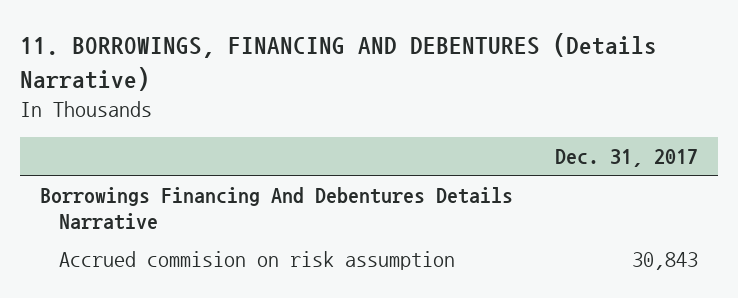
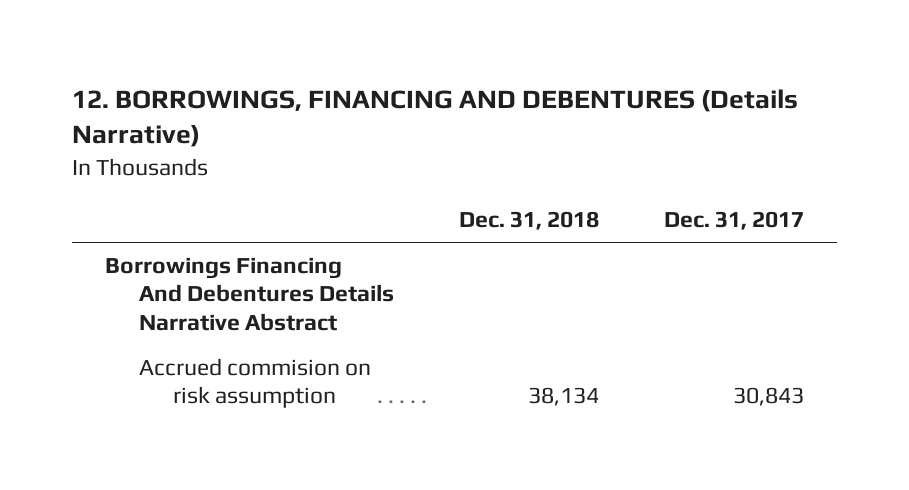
[19,33,657,91] 11. BORROWINGS, FINANCING AND DEBENTURES (Details Narrative) -> [71,88,798,148] 12. BORROWINGS, FINANCING AND DEBENTURES (Details Narrative)
none -> [459,211,600,231] Dec. 31, 2018
[40,186,514,230] Borrowings Financing And Debentures Details Narrative -> [104,256,394,332] Borrowings Financing And Debentures Details Narrative Abstract

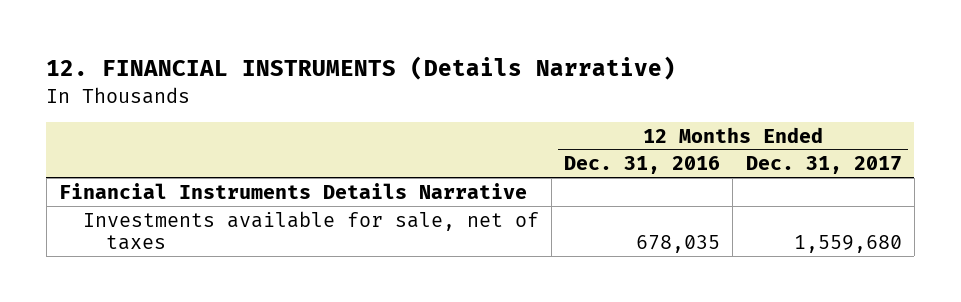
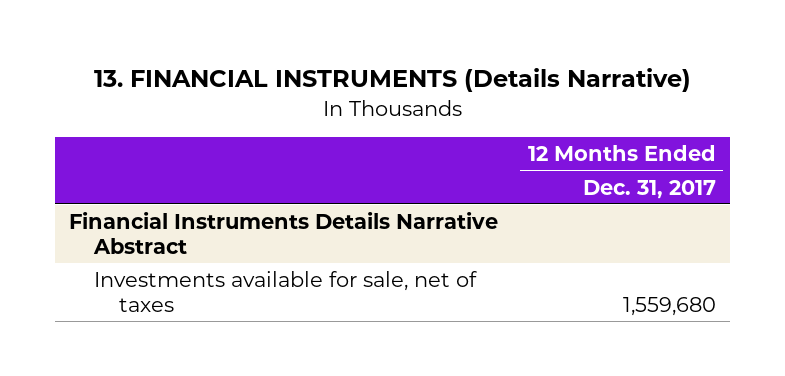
[46,56,677,81] 12. FINANCIAL INSTRUMENTS (Details Narrative) -> [93,68,691,93] 13. FINANCIAL INSTRUMENTS (Details Narrative)
[564,156,721,175] Dec. 31, 2016 -> none
[59,182,528,199] Financial Instruments Details Narrative -> [69,212,499,255] Financial Instruments Details Narrative Abstract

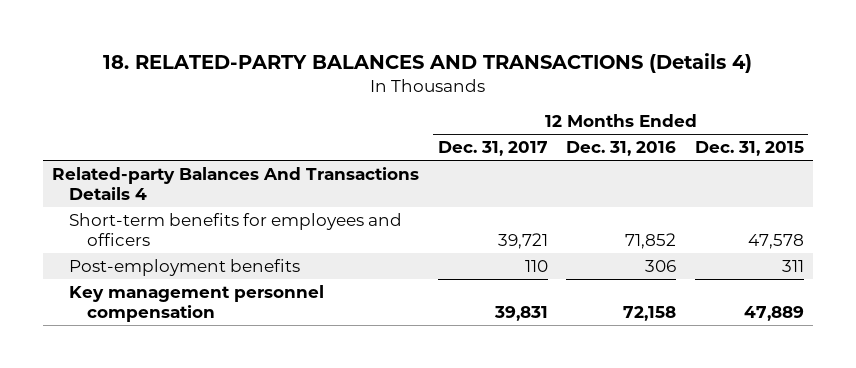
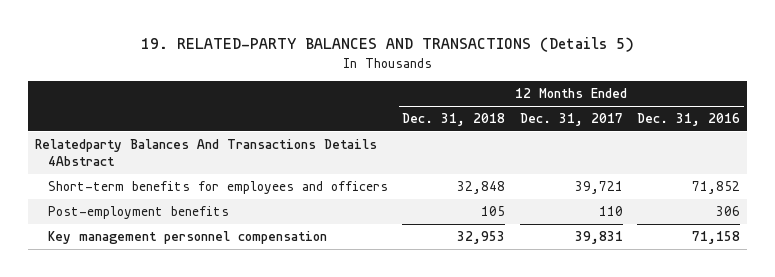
[102,52,752,73] 18. RELATED-PARTY BALANCES AND TRANSACTIONS (Details 4) -> [140,37,634,53] 19. RELATED-PARTY BALANCES AND TRANSACTIONS (Details 5)
[694,141,804,157] Dec. 31, 2015 -> none
none -> [402,113,506,127] Dec. 31, 2018
[52,166,420,200] Related-party Balances And Transactions Details 4 -> [35,139,378,167] Relatedparty Balances And Transactions Details 4Abstract
[623,305,677,321] 72,158 -> [692,231,741,245] 71,158

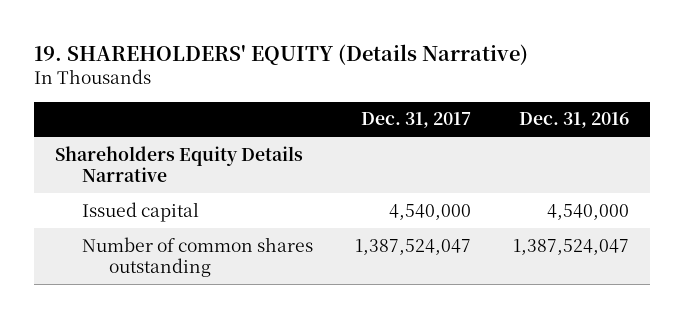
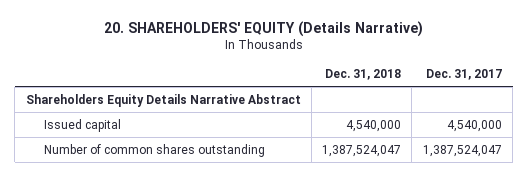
[33,43,528,65] 19. SHAREHOLDERS' EQUITY (Details Narrative) -> [103,21,423,38] 20. SHAREHOLDERS' EQUITY (Details Narrative)
[519,112,630,129] Dec. 31, 2016 -> none
none -> [325,69,402,81] Dec. 31, 2018
[54,145,303,183] Shareholders Equity Details Narrative -> [25,93,301,107] Shareholders Equity Details Narrative Abstract

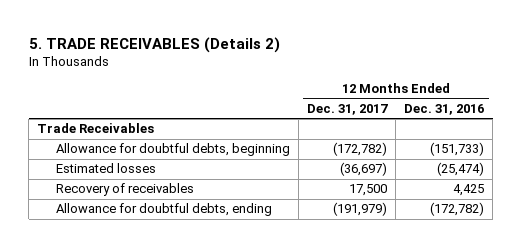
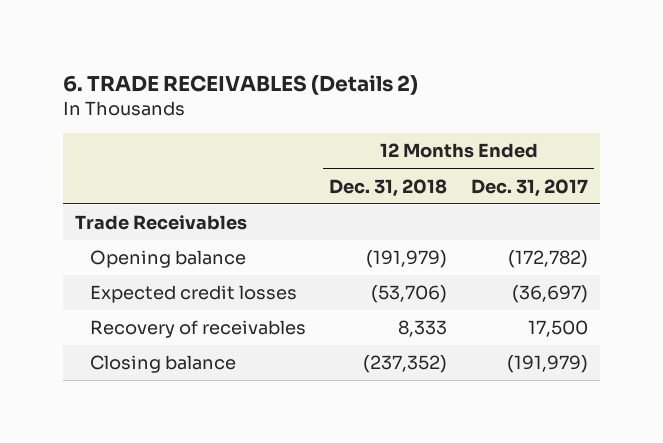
[28,36,280,53] 5. TRADE RECEIVABLES (Details 2) -> [62,74,418,95] 6. TRADE RECEIVABLES (Details 2)
[404,104,485,116] Dec. 31, 2016 -> none
none -> [329,178,448,197] Dec. 31, 2018
[55,143,290,157] Allowance for doubtful debts, beginning -> [89,250,246,269] Opening balance
[55,163,156,174] Estimated losses -> [89,285,297,304] Expected credit losses
[55,203,272,217] Allowance for doubtful debts, ending -> [89,355,236,374] Closing balance

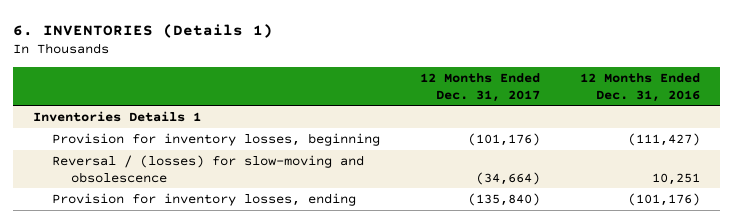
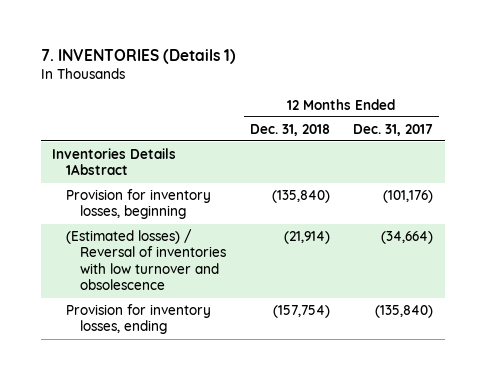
[12,23,273,38] 6. INVENTORIES (Details 1) -> [40,49,236,65] 7. INVENTORIES (Details 1)
[579,73,700,102] 12 Months Ended Dec. 31, 2016 -> none
none -> [249,123,330,136] Dec. 31, 2018
[32,110,201,122] Inventories Details 1 -> [52,147,177,176] Inventories Details 1Abstract
[51,154,364,183] Reversal / (losses) for slow-moving and obsolescence -> [66,228,227,291] (Estimated losses) / Reversal of inventories with low turnover and obsolescence

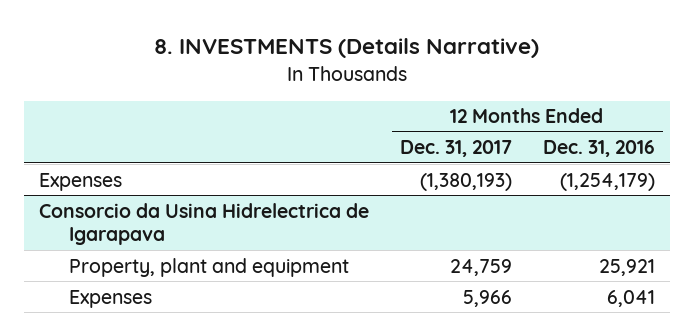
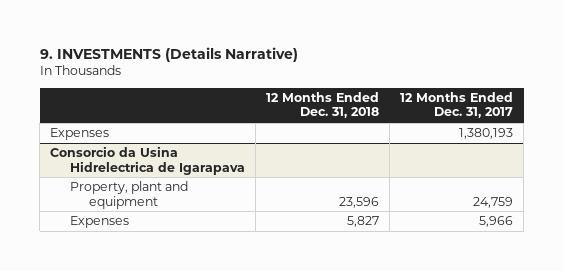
[153,38,539,59] 8. INVESTMENTS (Details Narrative) -> [39,46,298,62] 9. INVESTMENTS (Details Narrative)
[542,140,655,158] Dec. 31, 2016 -> none
none -> [266,92,380,119] 12 Months Ended Dec. 31, 2018
[419,172,512,191] (1,380,193) -> [459,128,514,140] 1,380,193

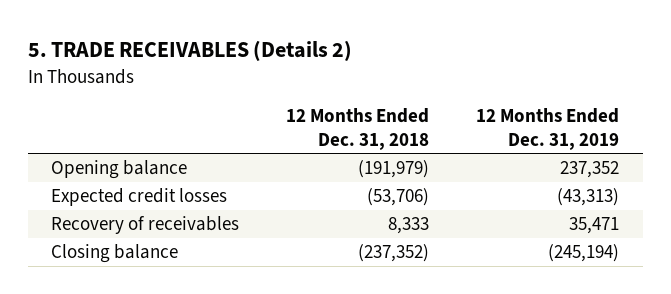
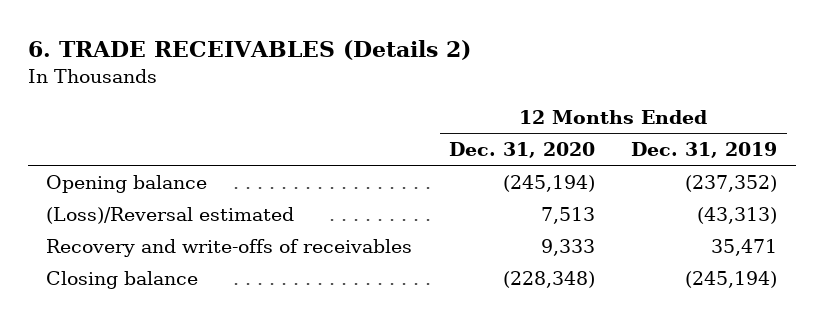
[27,40,352,62] 5. TRADE RECEIVABLES (Details 2) -> [28,40,472,61] 6. TRADE RECEIVABLES (Details 2)
[286,108,430,150] 12 Months Ended Dec. 31, 2018 -> none
none -> [448,142,595,159] Dec. 31, 2020
[560,161,620,179] 237,352 -> [685,174,778,192] (237,352)
[51,188,228,207] Expected credit losses -> [46,206,295,224] (Loss)/Reversal estimated
[51,216,240,235] Recovery of receivables -> [46,238,413,257] Recovery and write-offs of receivables

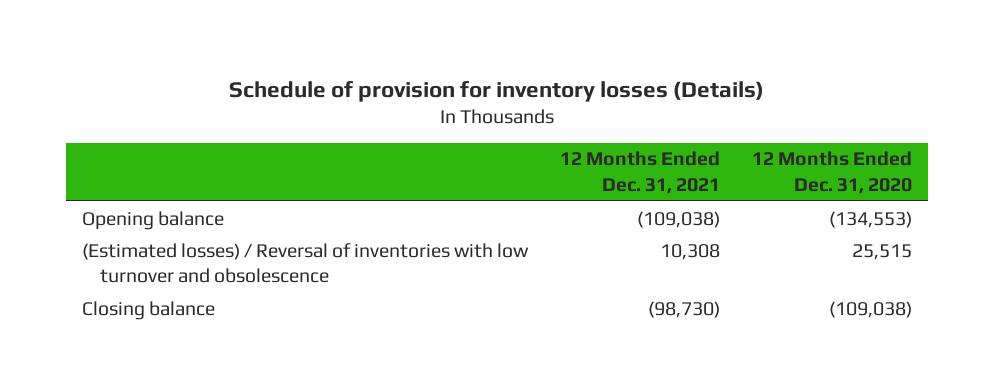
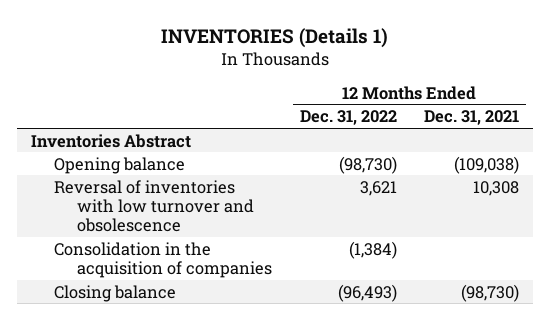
[229,80,765,102] Schedule of provision for inventory losses (Details) -> [160,27,388,48] INVENTORIES (Details 1)
[752,151,913,194] 12 Months Ended Dec. 31, 2020 -> none
none -> [299,110,397,126] Dec. 31, 2022
none -> [30,133,191,148] Inventories Abstract
[82,242,530,284] (Estimated losses) / Reversal of inventories with low turnover and obsolescence -> [54,179,255,233] Reversal of inventories with low turnover and obsolescence
none -> [54,241,273,278] Consolidation in the acquisition of companies

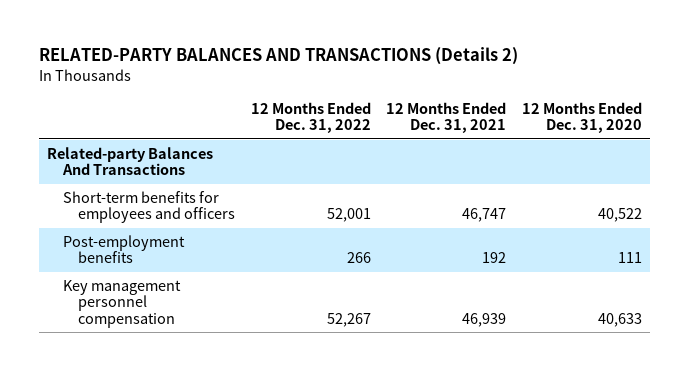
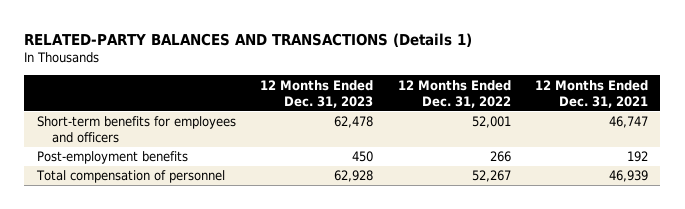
[39,47,519,66] RELATED-PARTY BALANCES AND TRANSACTIONS (Details 2) -> [24,32,473,47] RELATED-PARTY BALANCES AND TRANSACTIONS (Details 1)
[521,101,642,134] 12 Months Ended Dec. 31, 2020 -> none
none -> [260,79,374,108] 12 Months Ended Dec. 31, 2023
[47,146,214,176] Related-party Balances And Transactions -> none
[62,279,181,329] Key management personnel compensation -> [35,170,225,184] Total compensation of personnel

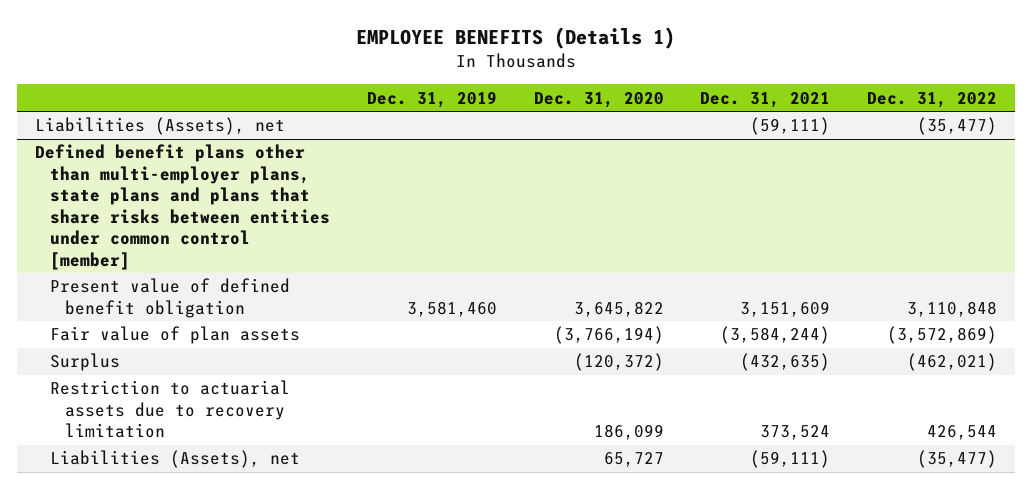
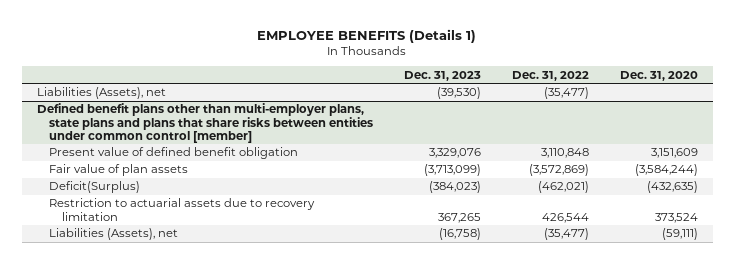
[367,90,498,108] Dec. 31, 2019 -> none
[700,91,831,108] Dec. 31, 2021 -> none
none -> [404,70,482,81] Dec. 31, 2023
[573,300,664,317] 3,645,822 -> [650,148,698,159] 3,151,609
[553,326,664,345] (3,766,194) -> [634,164,698,177] (3,584,244)
[50,353,121,372] Surplus -> [49,181,141,194] Deficit(Surplus)
[573,353,664,372] (120,372) -> [646,181,698,194] (432,635)
[593,424,664,441] 186,099 -> [654,212,698,223] 373,524
[603,452,664,468] 65,727 -> [661,228,698,241] (59,111)

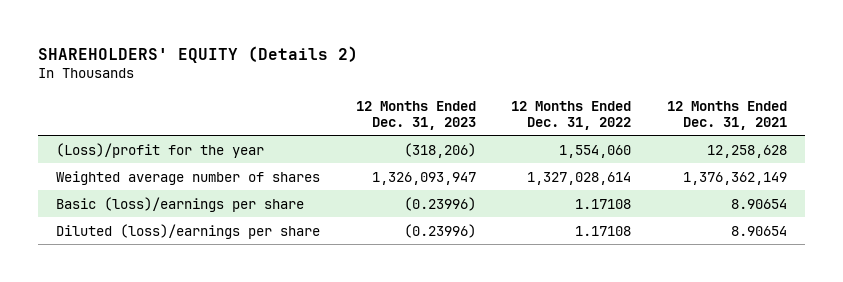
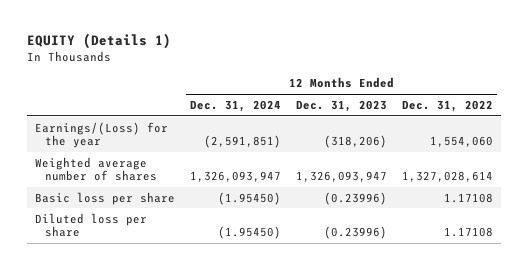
[38,45,359,63] SHAREHOLDERS' EQUITY (Details 2) -> [27,33,172,50] EQUITY (Details 1)
[667,100,788,130] 12 Months Ended Dec. 31, 2021 -> none
none -> [190,99,282,112] Dec. 31, 2024
[56,142,265,158] (Loss)/profit for the year -> [34,121,168,149] Earnings/(Loss) for the year
[56,196,305,212] Basic (loss)/earnings per share -> [34,191,175,205] Basic loss per share
[56,223,321,239] Diluted (loss)/earnings per share -> [34,212,147,238] Diluted loss per share

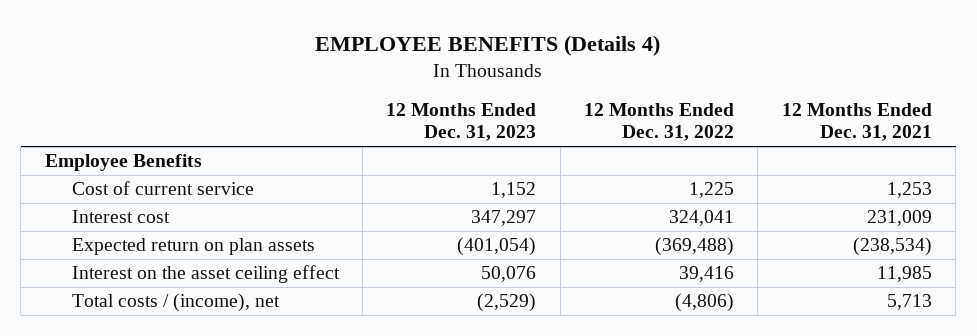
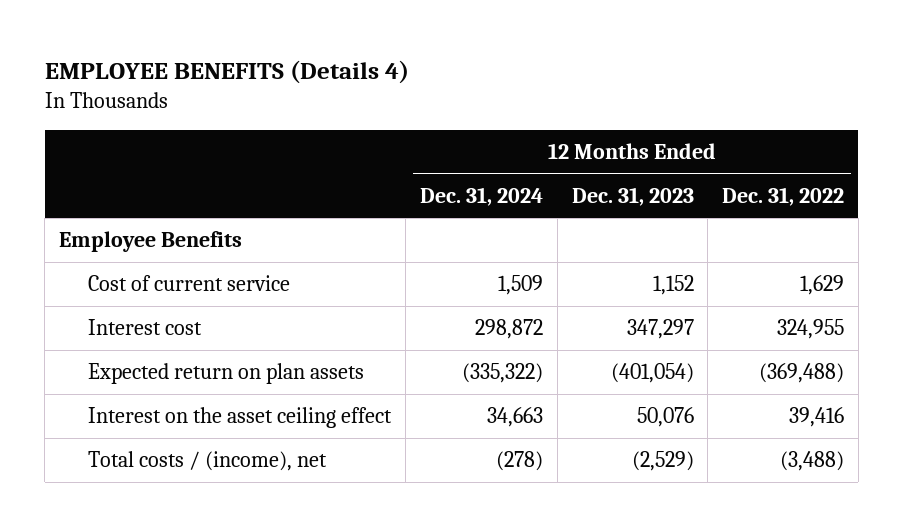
[781,103,932,142] 12 Months Ended Dec. 31, 2021 -> none
none -> [419,186,543,206] Dec. 31, 2024
[689,182,735,199] 1,225 -> [800,275,845,296] 1,629
[669,210,735,227] 324,041 -> [777,319,845,340] 324,955
[675,293,735,313] (4,806) -> [780,451,845,472] (3,488)

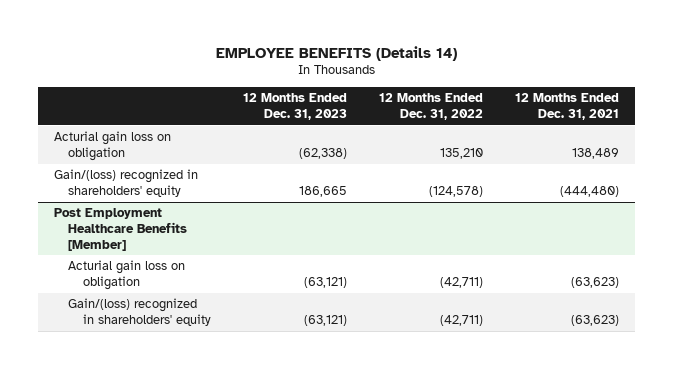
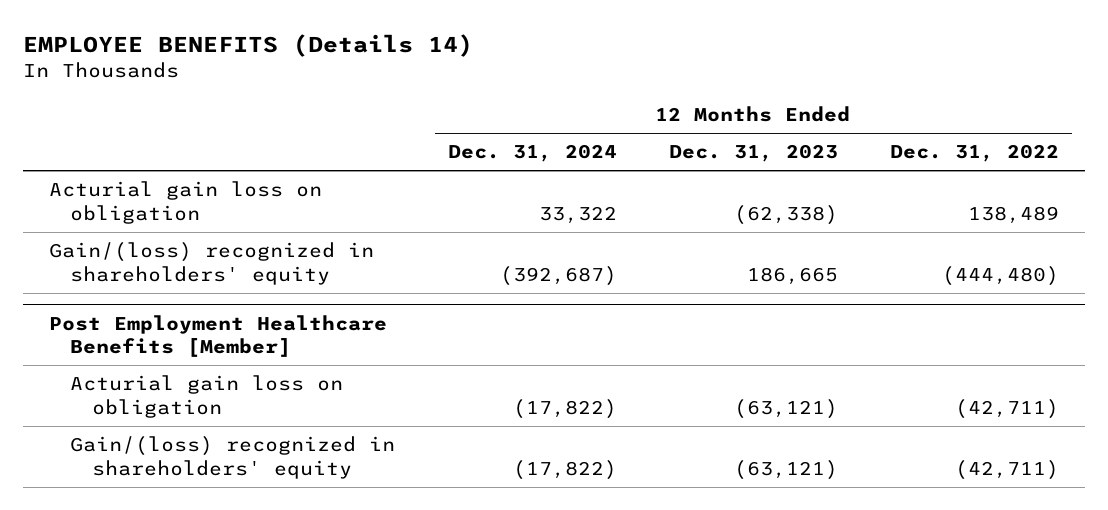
[514,93,619,120] 12 Months Ended Dec. 31, 2021 -> none
none -> [447,144,617,163] Dec. 31, 2024
[439,147,483,159] 135,210 -> [967,205,1059,224] 138,489
[428,185,483,197] (124,578) -> [941,265,1059,286] (444,480)

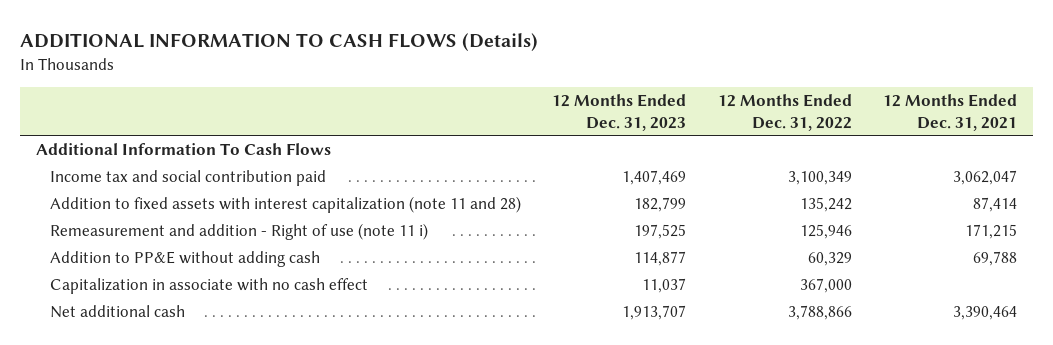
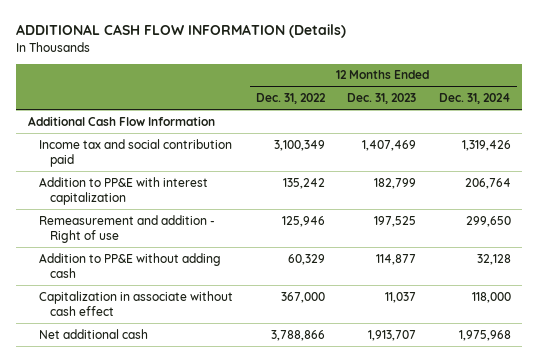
[20,32,539,51] ADDITIONAL INFORMATION TO CASH FLOWS (Details) -> [16,24,347,39] ADDITIONAL CASH FLOW INFORMATION (Details)
[883,93,1018,131] 12 Months Ended Dec. 31, 2021 -> none
none -> [438,93,511,105] Dec. 31, 2024
[35,143,331,156] Additional Information To Cash Flows -> [27,115,215,126] Additional Cash Flow Information
[49,196,521,214] Addition to fixed assets with interest capitalization (note 11 and 28) -> [39,176,209,206] Addition to PP&E with interest capitalization
[49,223,428,241] Remeasurement and addition - Right of use (note 11 i) -> [39,214,216,244] Remeasurement and addition - Right of use
[49,278,368,295] Capitalization in associate with no cash effect -> [39,290,234,317] Capitalization in associate without cash effect

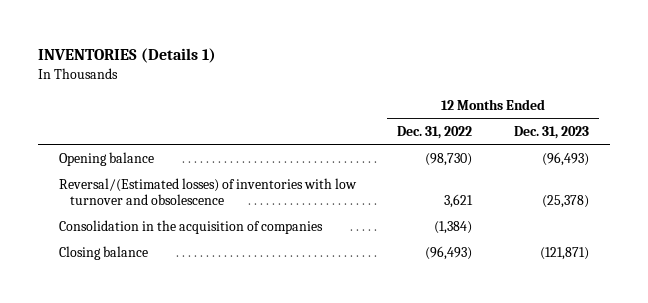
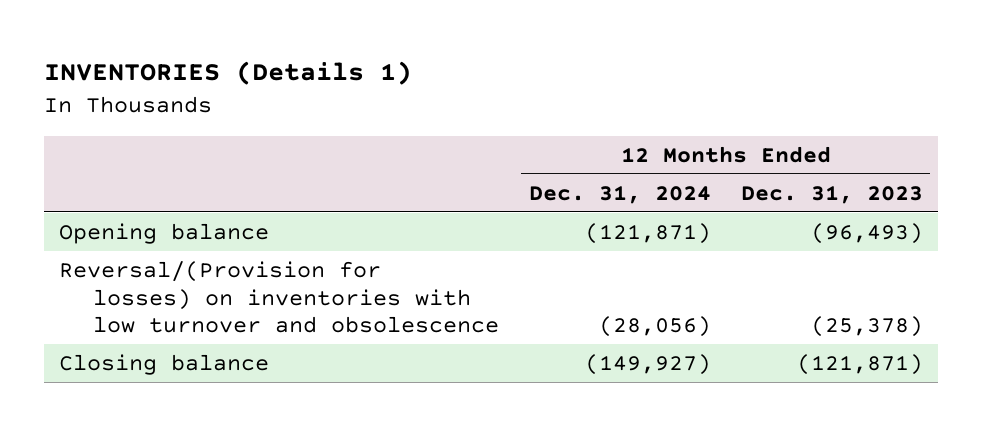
[397,126,473,140] Dec. 31, 2022 -> none
none -> [528,184,711,204] Dec. 31, 2024
[58,219,323,234] Consolidation in the acquisition of companies -> none
[58,177,357,205] Reversal/(Estimated losses) of inventories with low turnover and obsolescence -> [58,260,499,334] Reversal/(Provision for losses) on inventories with low turnover and obsolescence

